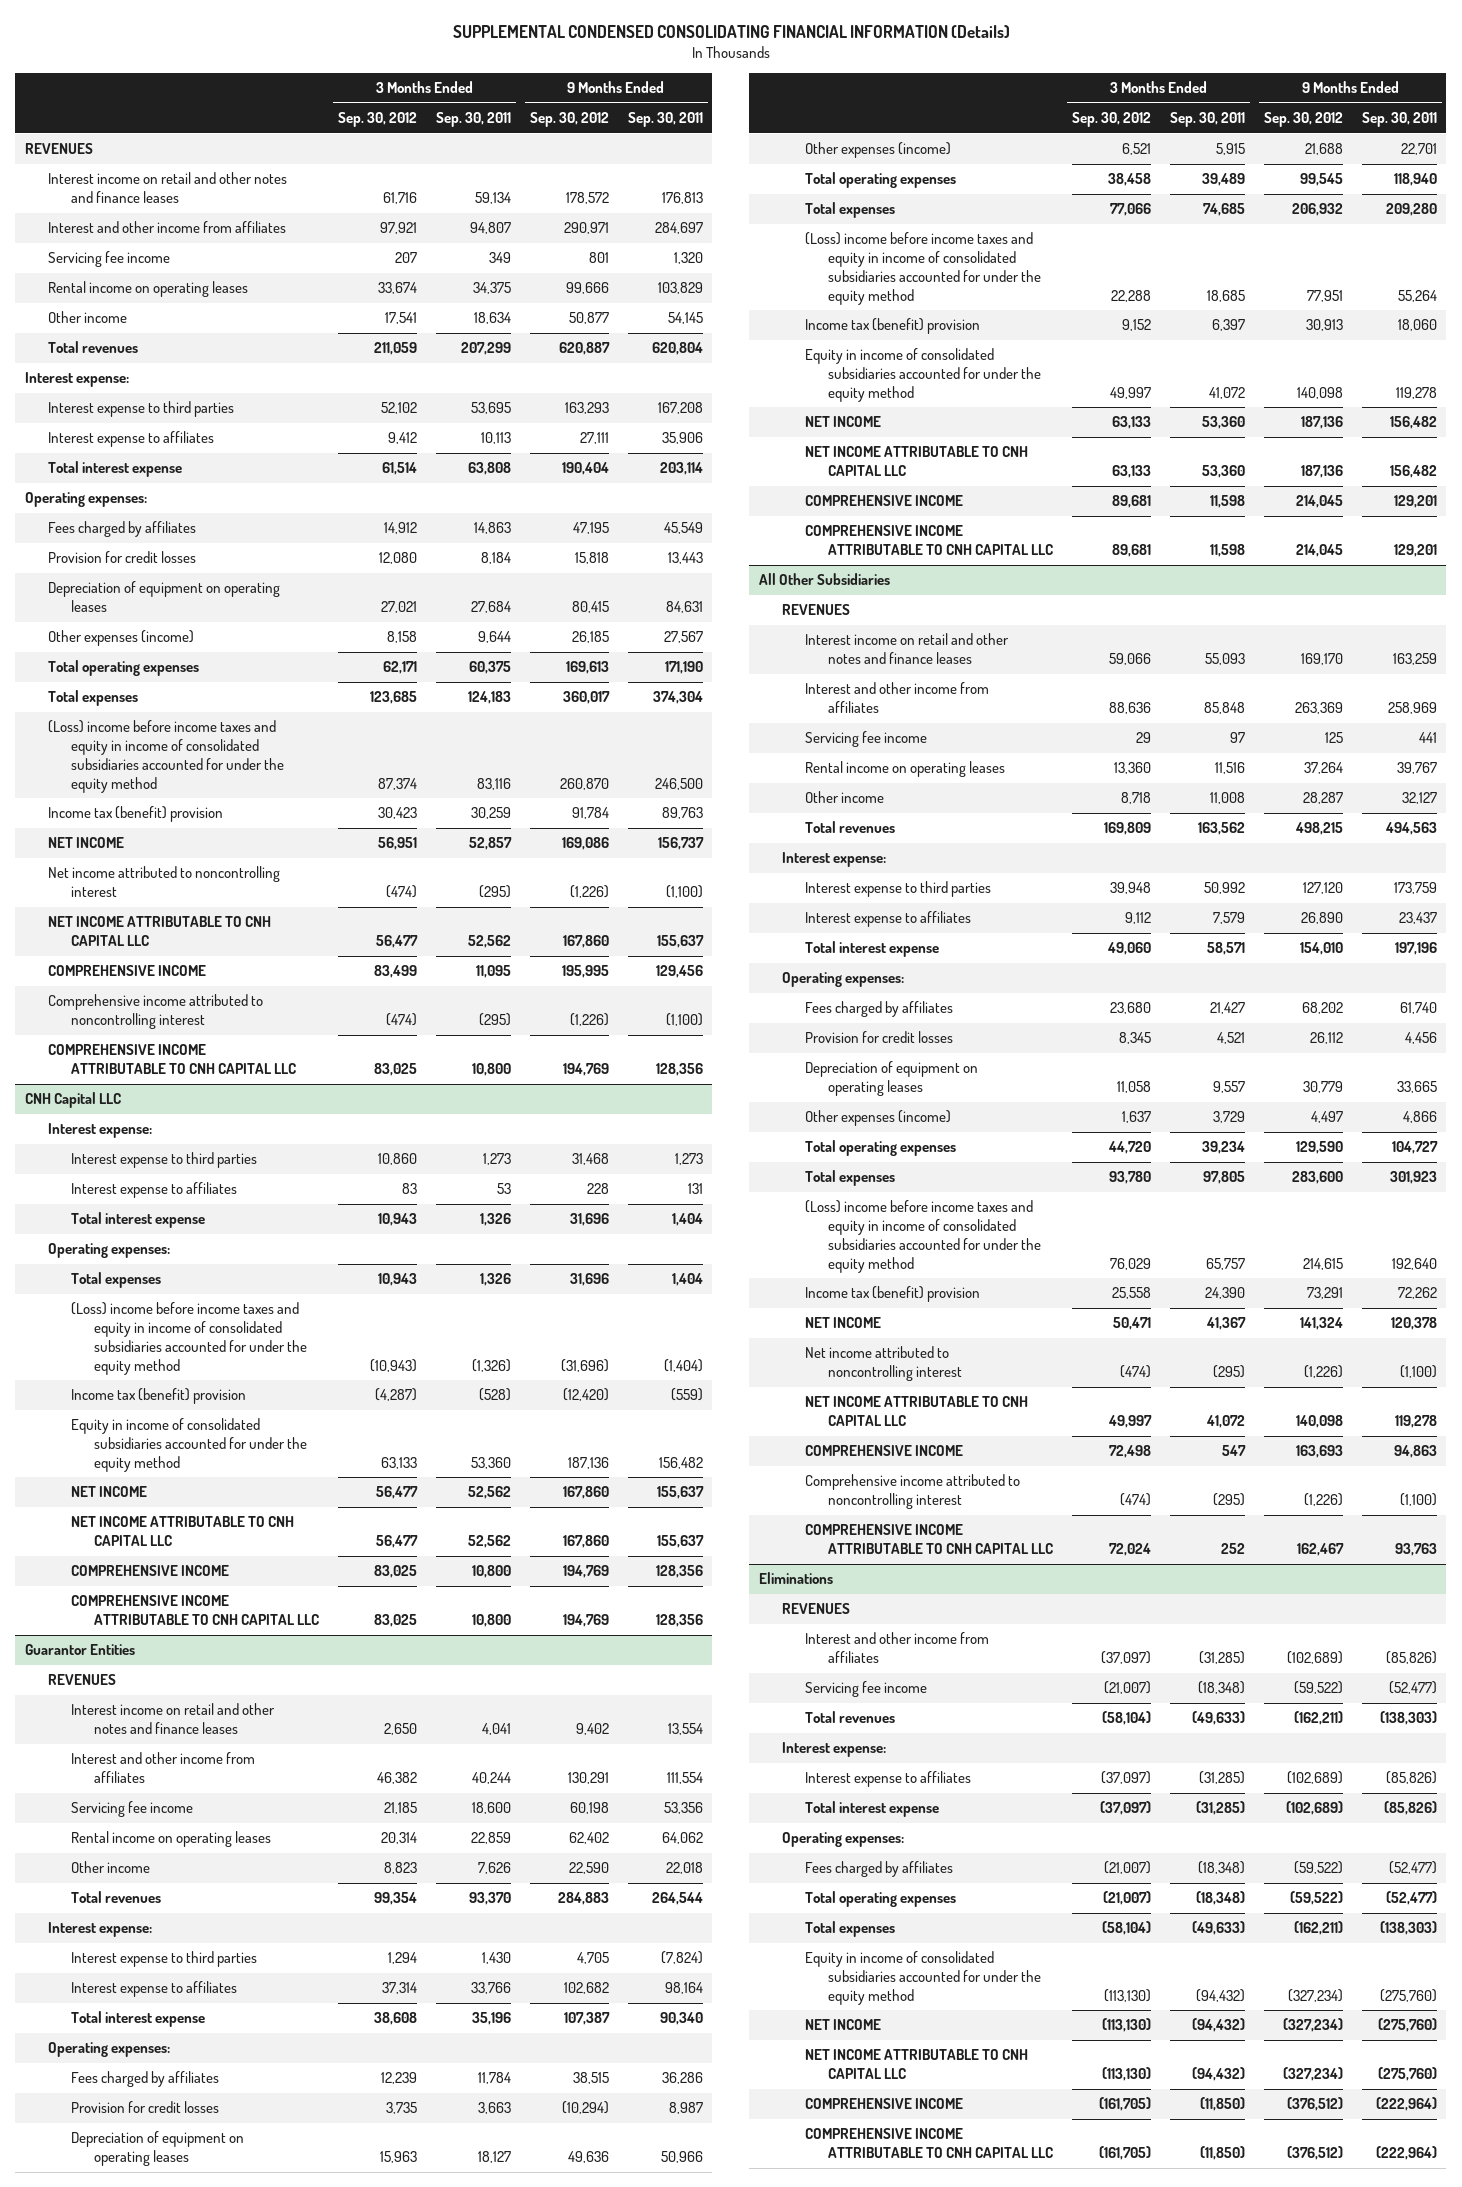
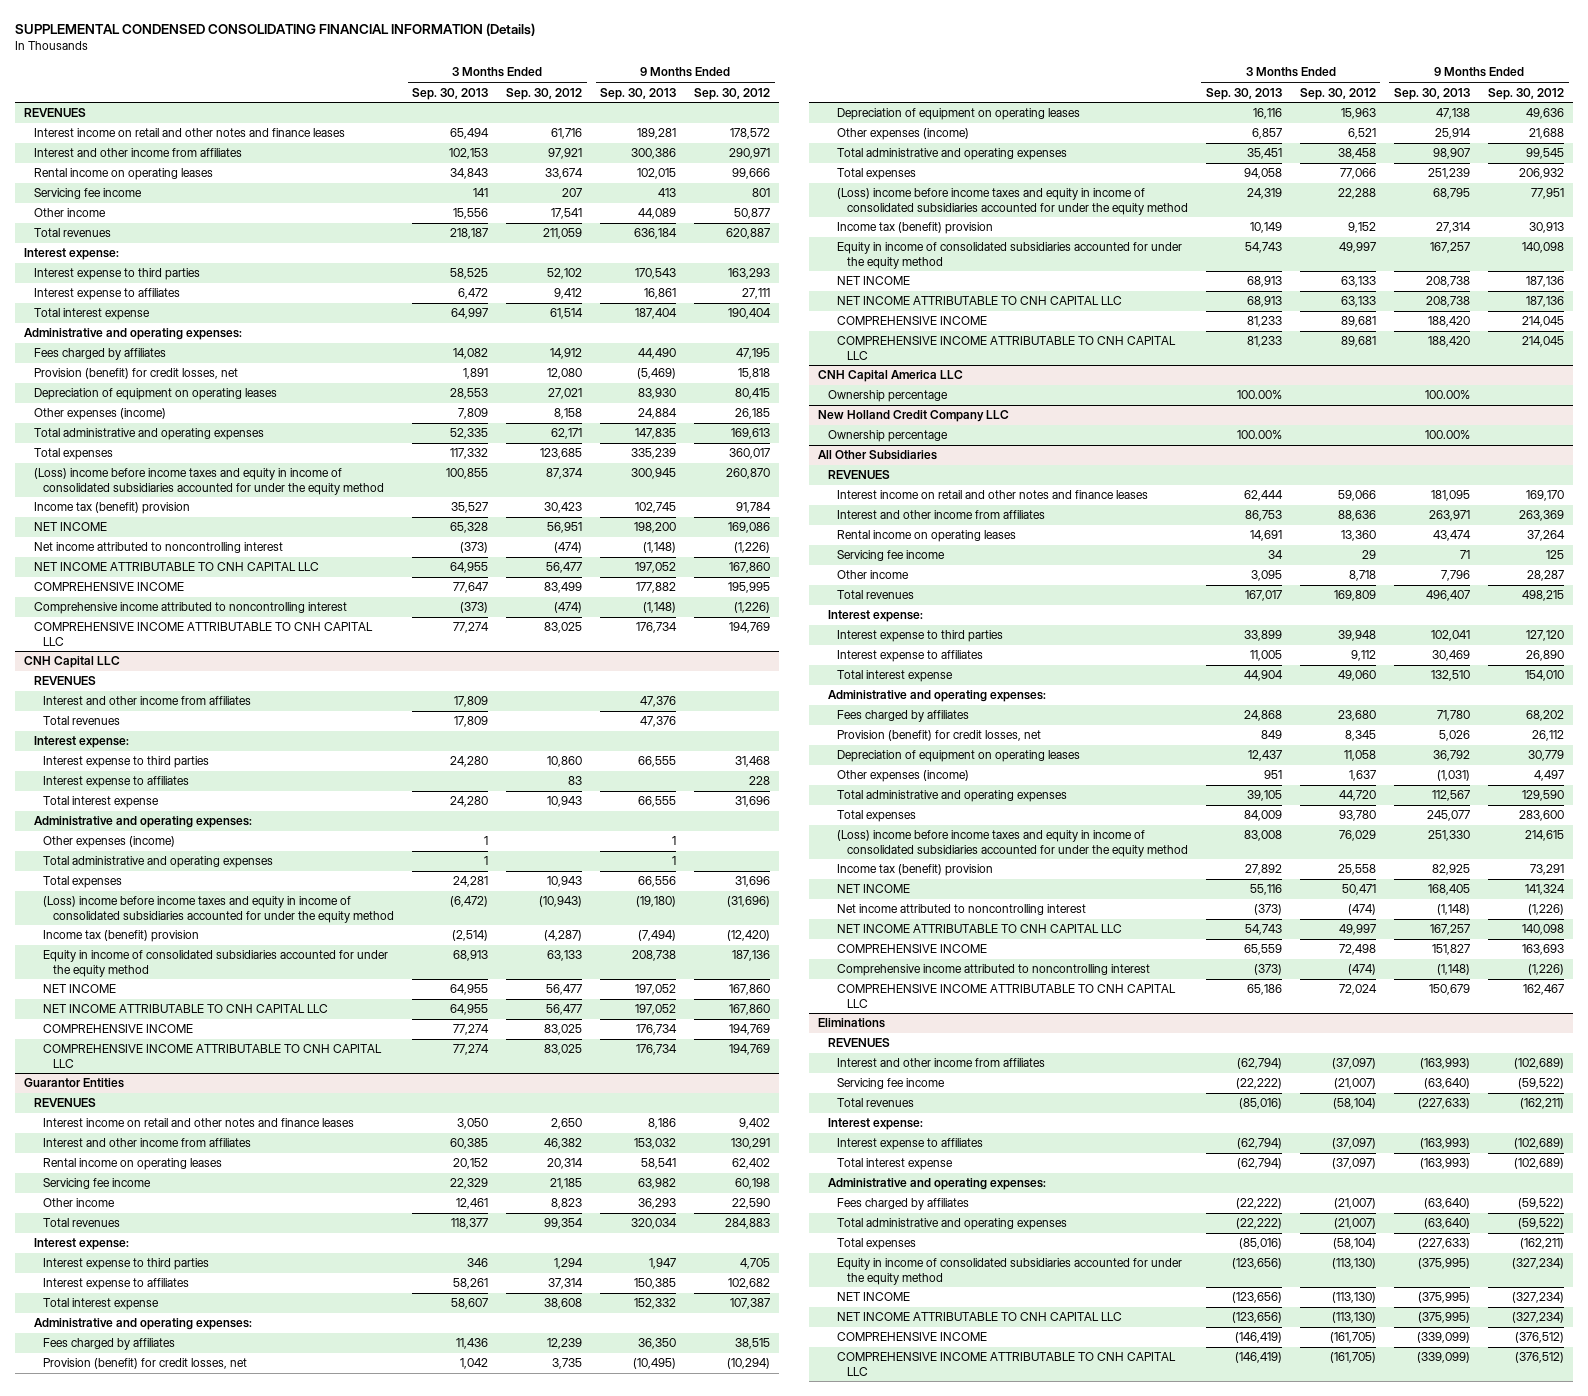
[436,112,512,128] Sep. 30, 2011 -> none
[627,112,703,128] Sep. 30, 2011 -> none
none -> [412,87,489,100] Sep. 30, 2013
none -> [600,87,677,100] Sep. 30, 2013
[47,251,170,268] Servicing fee income -> [33,188,142,200] Servicing fee income
[24,492,147,508] Operating expenses: -> [24,328,243,341] Administrative and operating expenses:
[47,551,196,564] Provision for credit losses -> [33,368,238,380] Provision (benefit) for credit losses, net
[47,660,199,677] Total operating expenses -> [33,428,264,441] Total administrative and operating expenses
none -> [33,676,96,686] REVENUES
none -> [43,696,252,706] Interest and other income from affiliates
none -> [43,716,121,726] Total revenues
[47,1243,170,1259] Operating expenses: -> [33,816,252,829] Administrative and operating expenses:
none -> [43,836,176,849] Other expenses (income)
none -> [43,856,274,869] Total administrative and operating expenses
[71,1801,194,1818] Servicing fee income -> [43,1178,152,1190] Servicing fee income
[47,2042,170,2058] Operating expenses: -> [33,1318,252,1331] Administrative and operating expenses:
[71,2101,220,2114] Provision for credit losses -> [43,1358,248,1370] Provision (benefit) for credit losses, net
[805,172,957,189] Total operating expenses -> [837,148,1068,161] Total administrative and operating expenses
none -> [818,370,964,383] CNH Capital America LLC
none -> [827,390,948,403] Ownership percentage
none -> [818,410,1010,423] New Holland Credit Company LLC
none -> [827,430,948,443] Ownership percentage
[805,731,928,748] Servicing fee income -> [837,550,946,562] Servicing fee income
[781,972,904,988] Operating expenses: -> [827,690,1046,703] Administrative and operating expenses:
[805,1031,954,1044] Provision for credit losses -> [837,730,1042,742] Provision (benefit) for credit losses, net
[805,1140,957,1157] Total operating expenses -> [837,790,1068,803] Total administrative and operating expenses
[781,1832,904,1848] Operating expenses: -> [827,1178,1046,1191] Administrative and operating expenses:
[805,1891,957,1908] Total operating expenses -> [837,1218,1068,1231] Total administrative and operating expenses

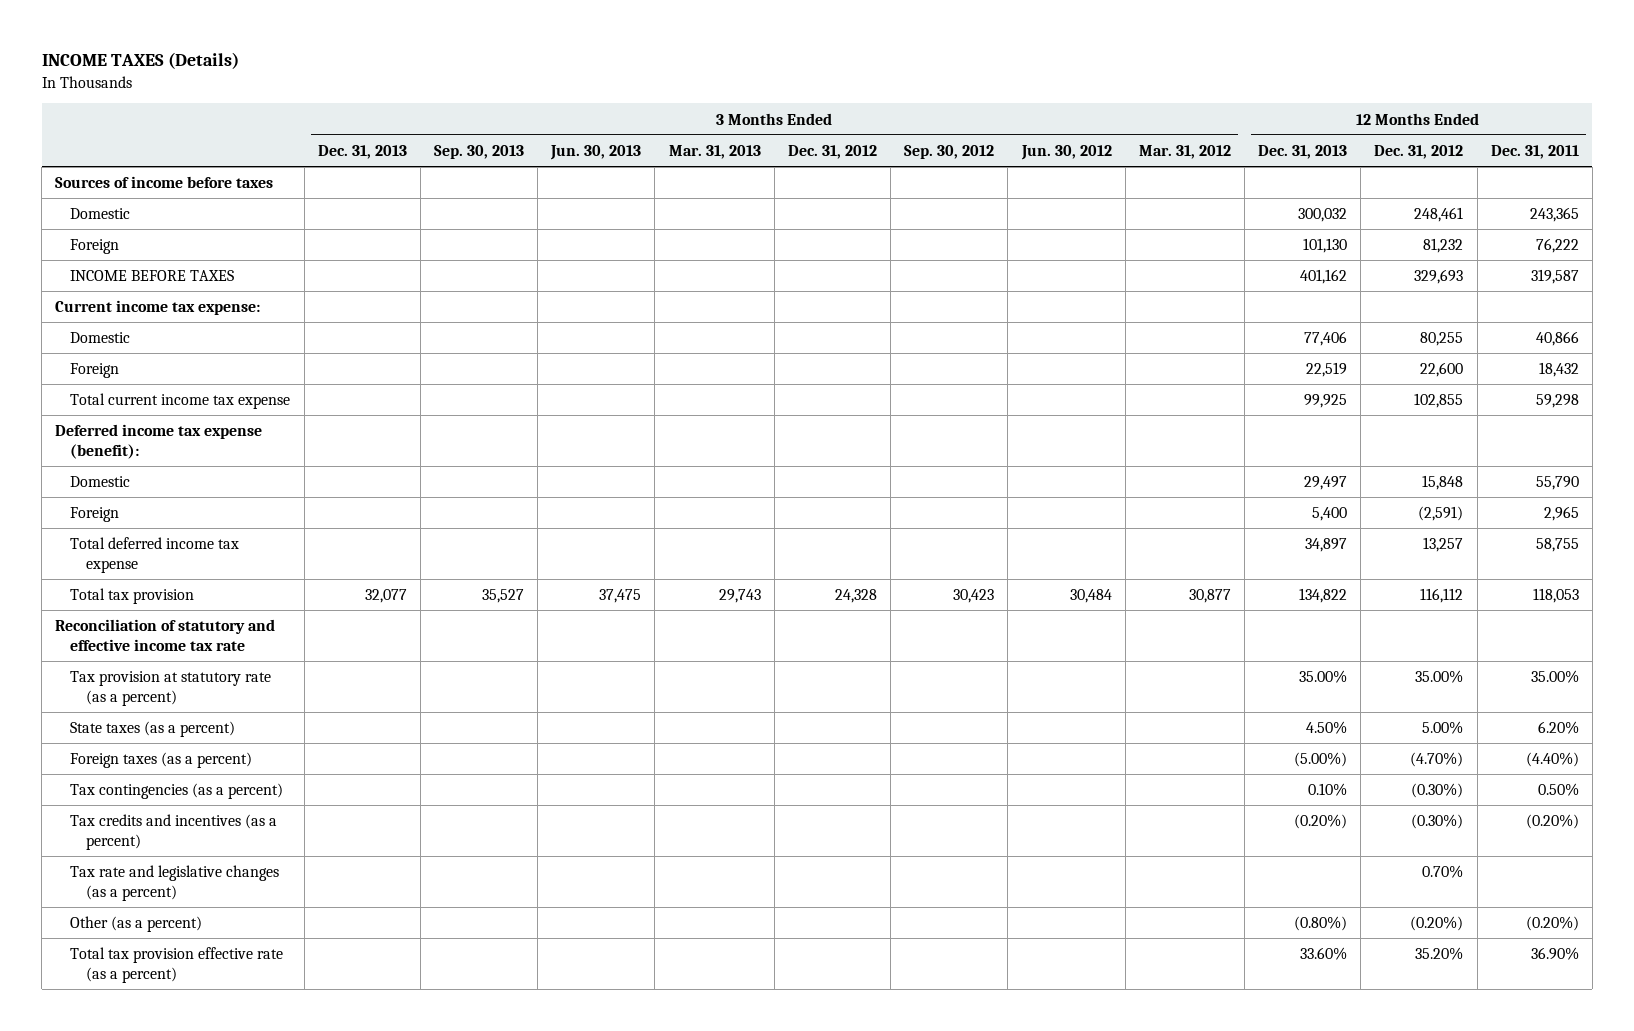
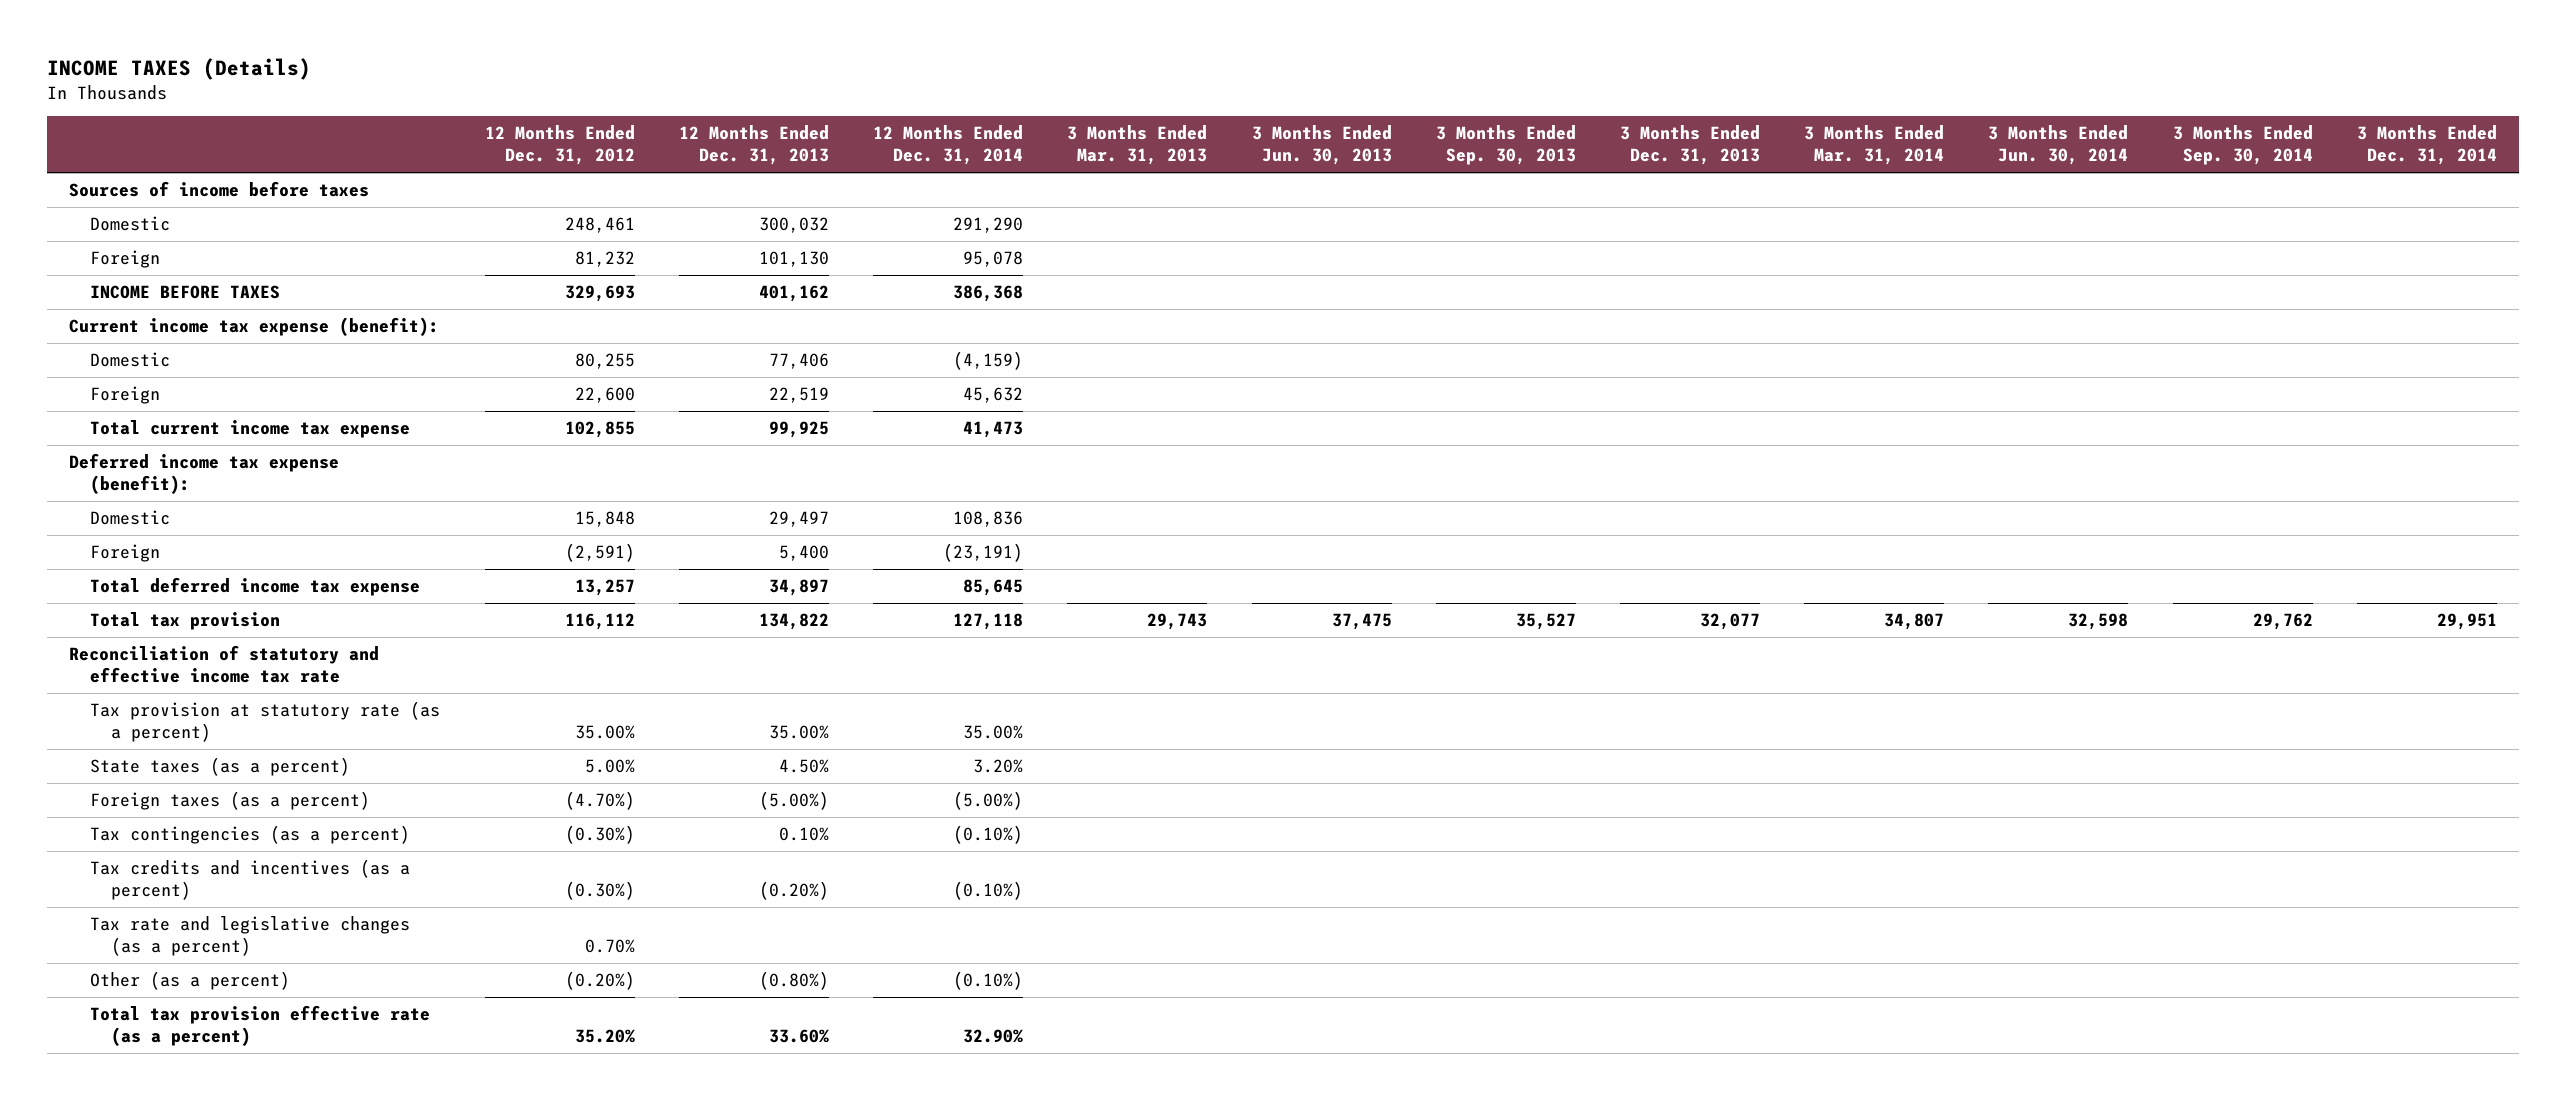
[787,145,877,160] Dec. 31, 2012 -> none
[904,145,995,160] Sep. 30, 2012 -> none
[1020,145,1112,161] Jun. 30, 2012 -> none
[1138,145,1231,160] Mar. 31, 2012 -> none
[1490,145,1579,160] Dec. 31, 2011 -> none
none -> [873,125,1024,166] 12 Months Ended Dec. 31, 2014
none -> [1804,125,1945,166] 3 Months Ended Mar. 31, 2014
none -> [1988,125,2129,166] 3 Months Ended Jun. 30, 2014
none -> [2172,125,2313,166] 3 Months Ended Sep. 30, 2014
none -> [2356,125,2497,166] 3 Months Ended Dec. 31, 2014
[55,300,261,316] Current income tax expense: -> [69,317,440,337] Current income tax expense (benefit):

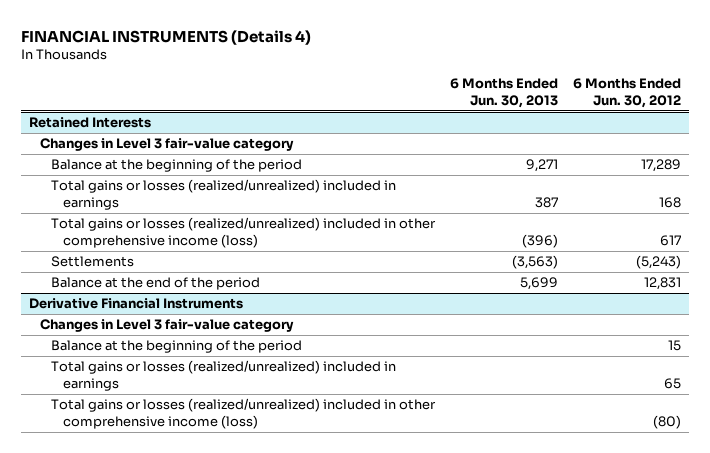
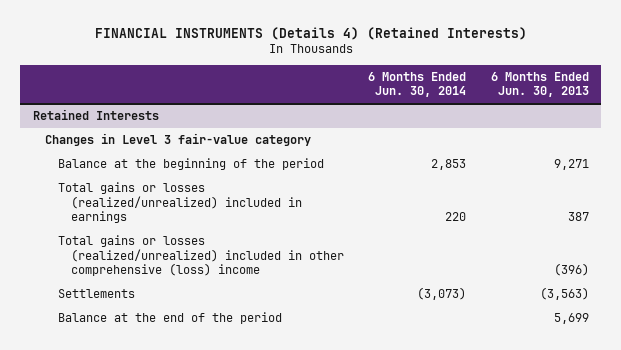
[21,29,312,45] FINANCIAL INSTRUMENTS (Details 4) -> [94,27,527,41] FINANCIAL INSTRUMENTS (Details 4) (Retained Interests)
[573,77,682,108] 6 Months Ended Jun. 30, 2012 -> none
none -> [368,71,467,98] 6 Months Ended Jun. 30, 2014
[51,217,437,249] Total gains or losses (realized/unrealized) included in other comprehensive income (loss) -> [57,234,344,277] Total gains or losses (realized/unrealized) included in other comprehensive (loss) income
[28,298,243,310] Derivative Financial Instruments -> none
[39,319,294,333] Changes in Level 3 fair-value category -> none
[51,340,303,354] Balance at the beginning of the period -> none
[51,360,397,392] Total gains or losses (realized/unrealized) included in earnings -> none
[51,398,437,430] Total gains or losses (realized/unrealized) included in other comprehensive income (loss) -> none

